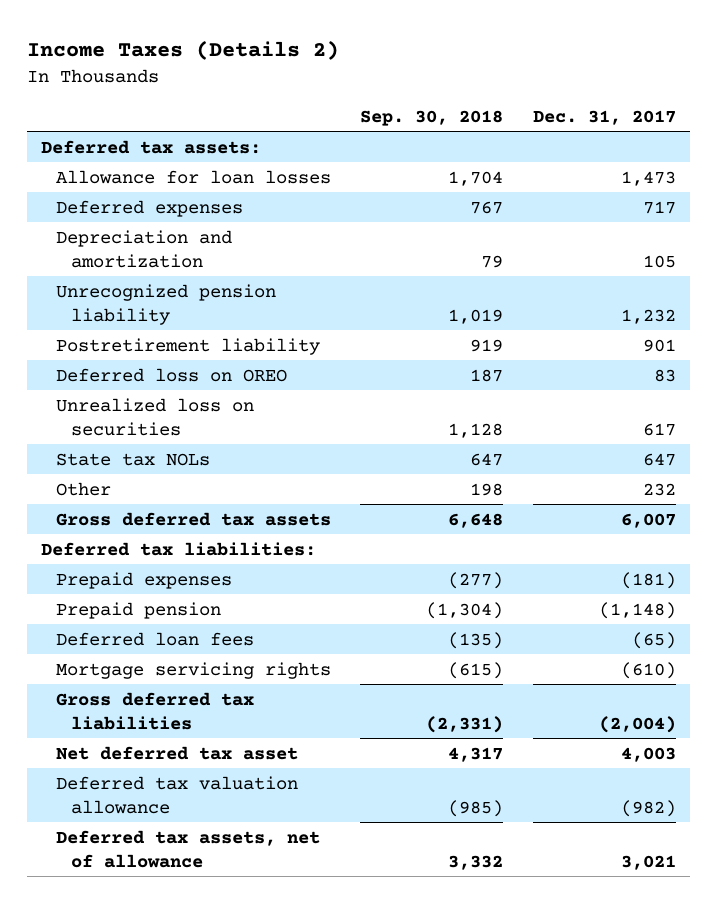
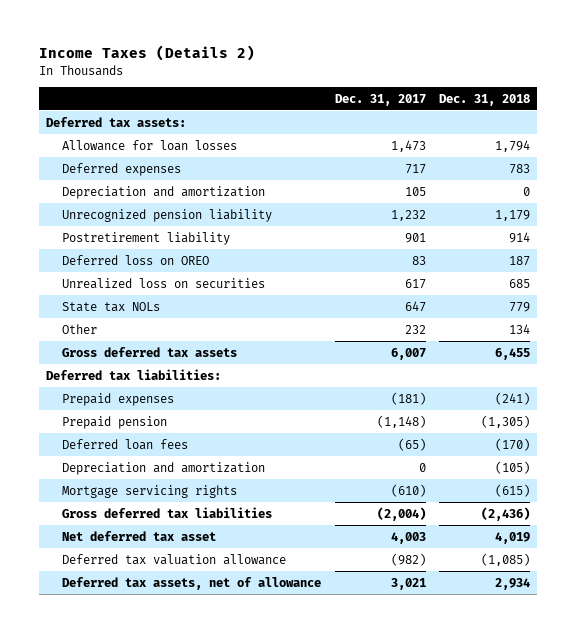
[360,109,504,126] Sep. 30, 2018 -> none
none -> [438,93,530,106] Dec. 31, 2018
none -> [62,461,266,475] Depreciation and amortization

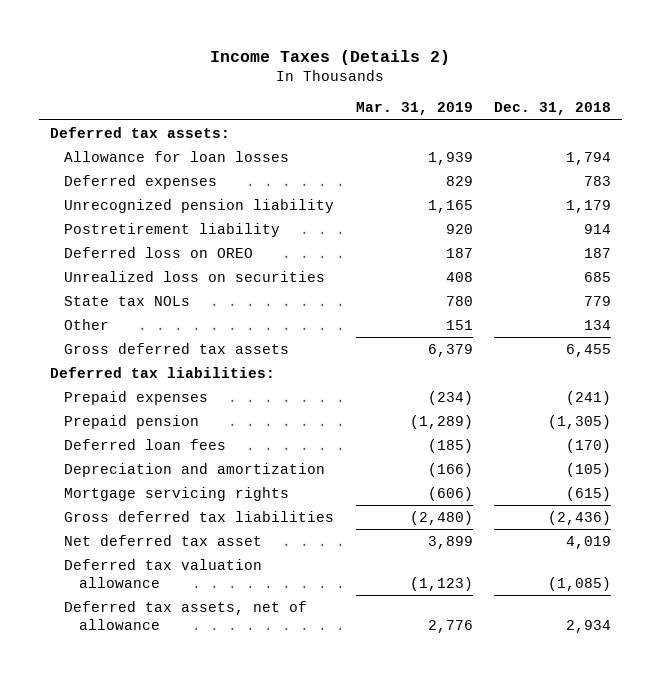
[334,93,426,106] Dec. 31, 2017 -> none
none -> [355,102,473,116] Mar. 31, 2019
[62,185,266,199] Depreciation and amortization -> none

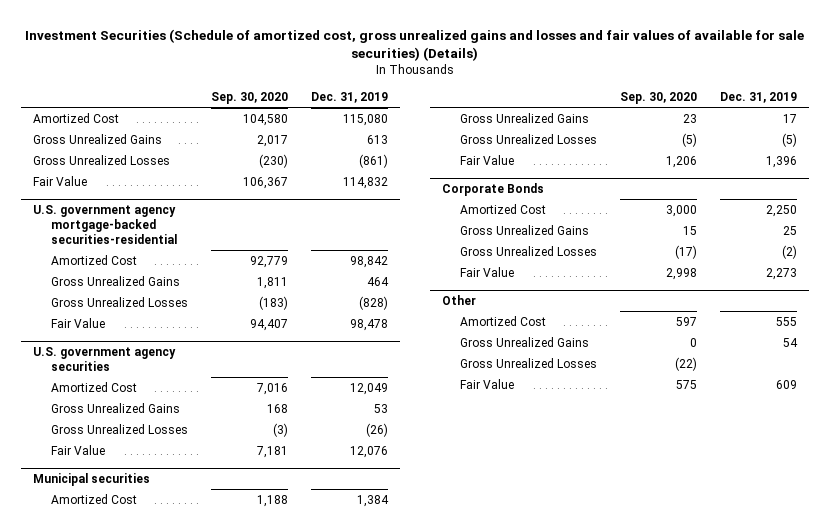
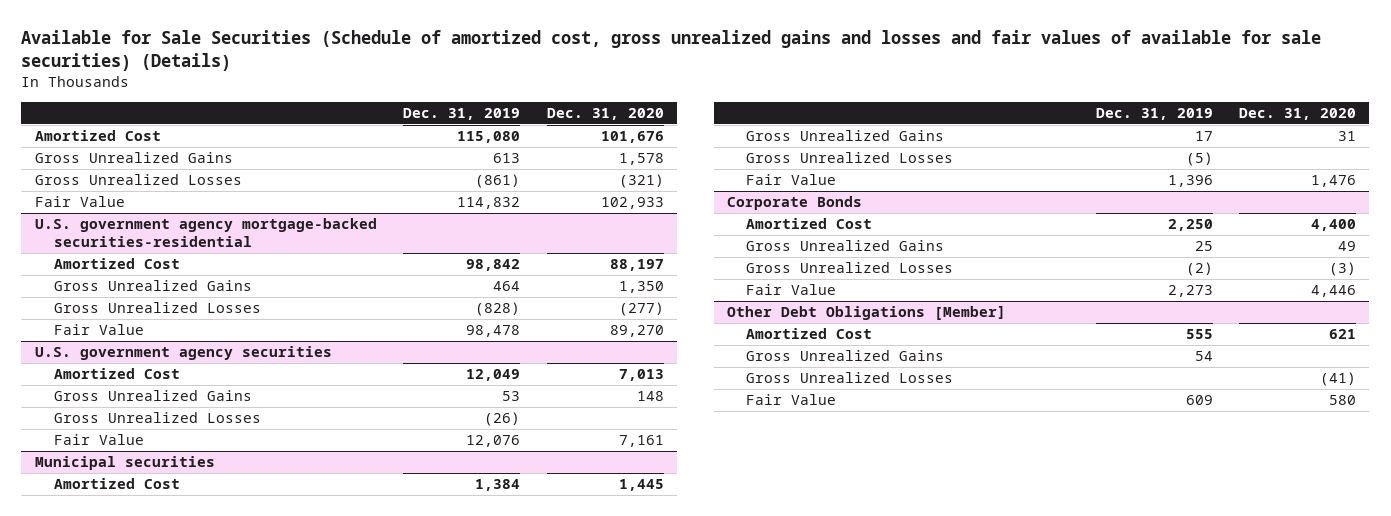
[25,28,805,62] Investment Securities (Schedule of amortized cost, gross unrealized gains and losses and fair values of available for sale securities) (Details) -> [21,30,1322,72] Available for Sale Securities (Schedule of amortized cost, gross unrealized gains and losses and fair values of available for sale securities) (Details)
[211,91,289,104] Sep. 30, 2020 -> none
none -> [546,107,664,120] Dec. 31, 2020
[441,295,476,306] Other -> [727,306,1007,321] Other Debt Obligations [Member]

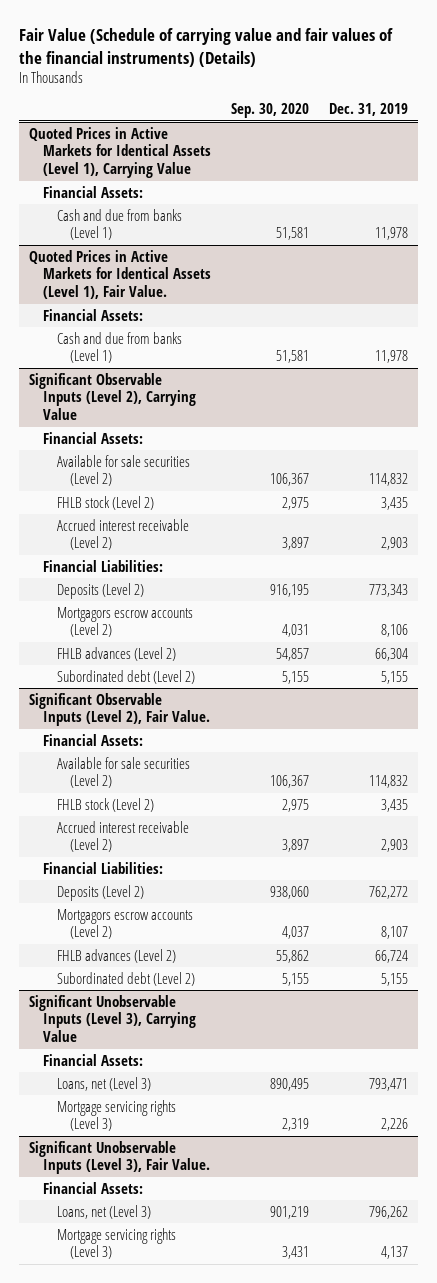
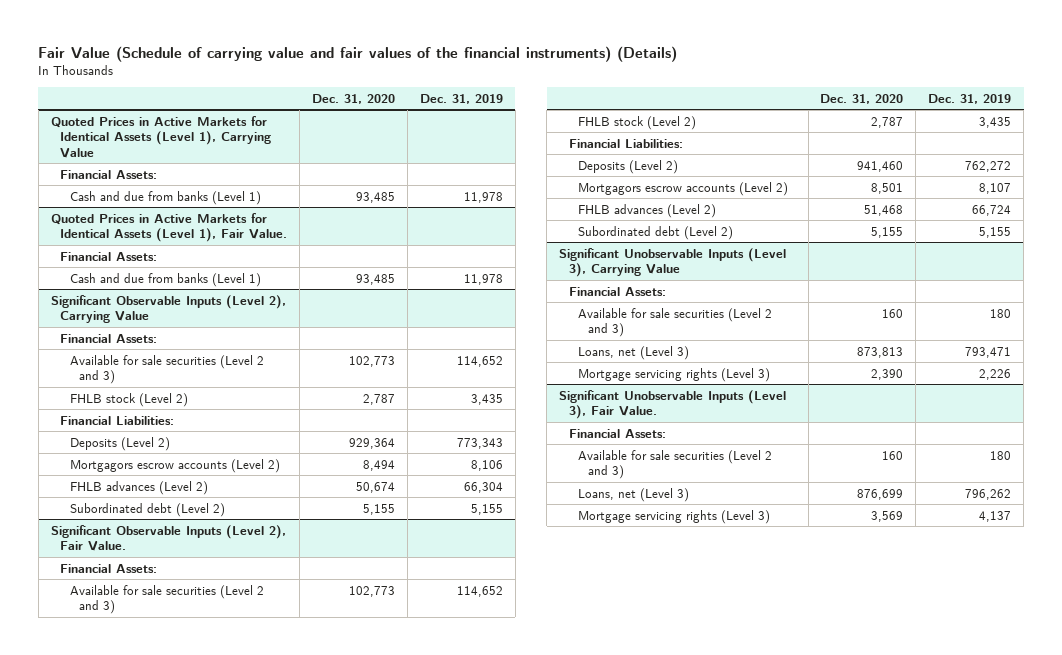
[231,103,310,119] Sep. 30, 2020 -> none
none -> [311,93,395,104] Dec. 31, 2020
[56,454,190,487] Available for sale securities (Level 2) -> [69,354,264,385] Available for sale securities (Level 2 and 3)
[369,473,409,487] 114,832 -> [456,355,503,367] 114,652
[56,518,189,551] Accrued interest receivable (Level 2) -> none
[56,756,190,789] Available for sale securities (Level 2) -> [69,584,264,615] Available for sale securities (Level 2 and 3)
[369,775,409,789] 114,832 -> [456,585,503,597] 114,652
[56,820,189,853] Accrued interest receivable (Level 2) -> none
none -> [578,307,773,338] Available for sale securities (Level 2 and 3)
none -> [578,449,773,480] Available for sale securities (Level 2 and 3)

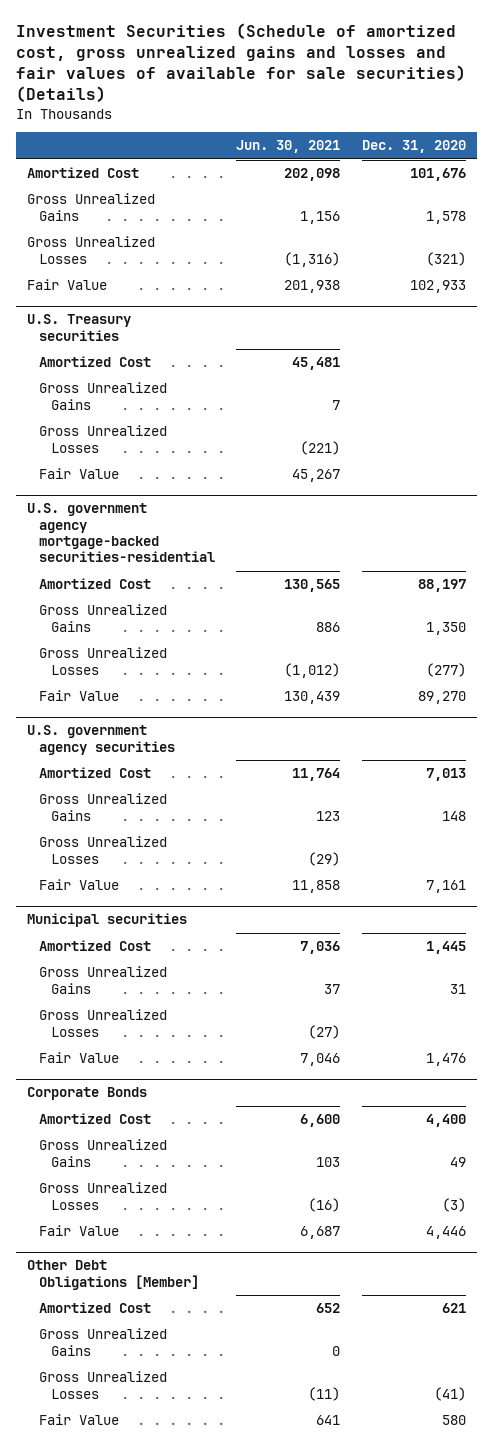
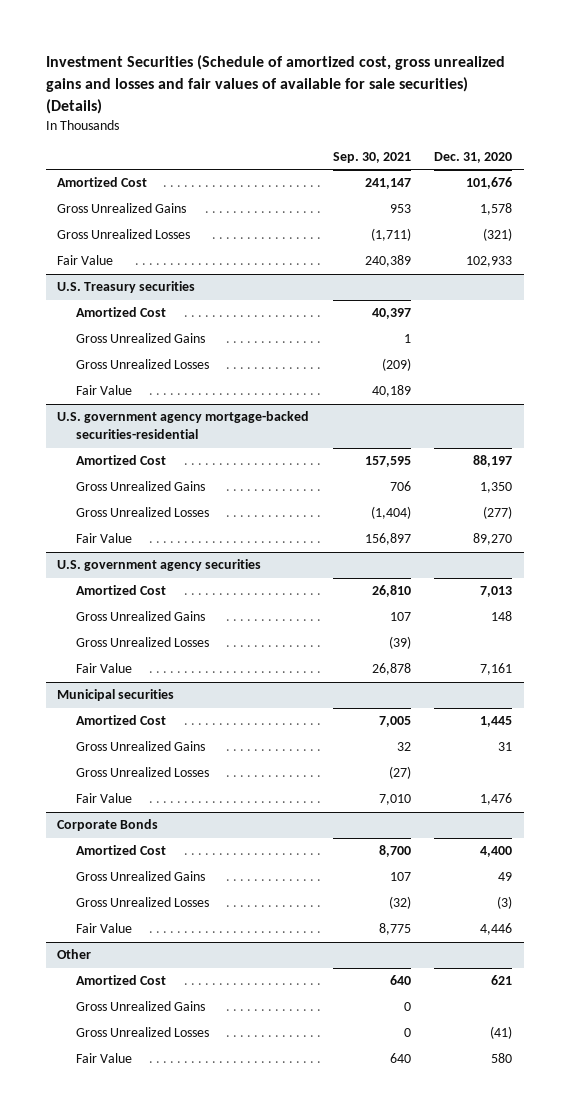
[236,140,341,154] Jun. 30, 2021 -> none
none -> [332,151,411,163] Sep. 30, 2021
[26,1260,199,1290] Other Debt Obligations [Member] -> [57,949,92,960] Other

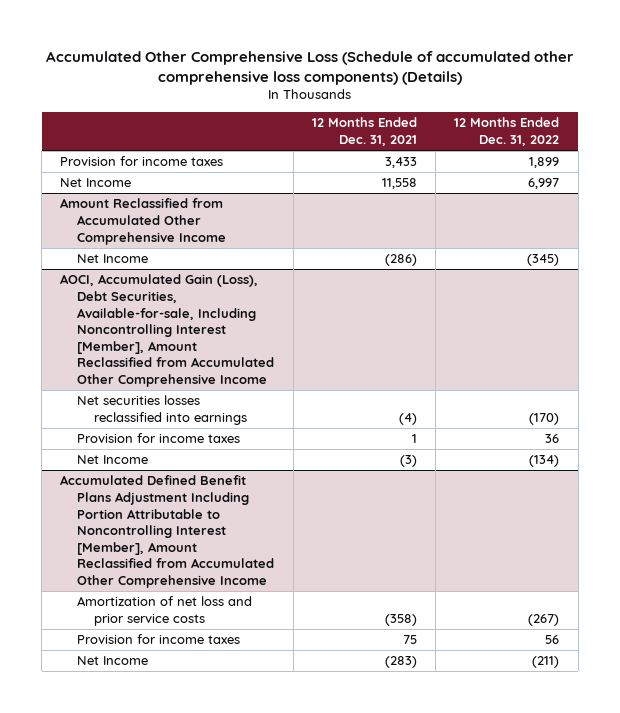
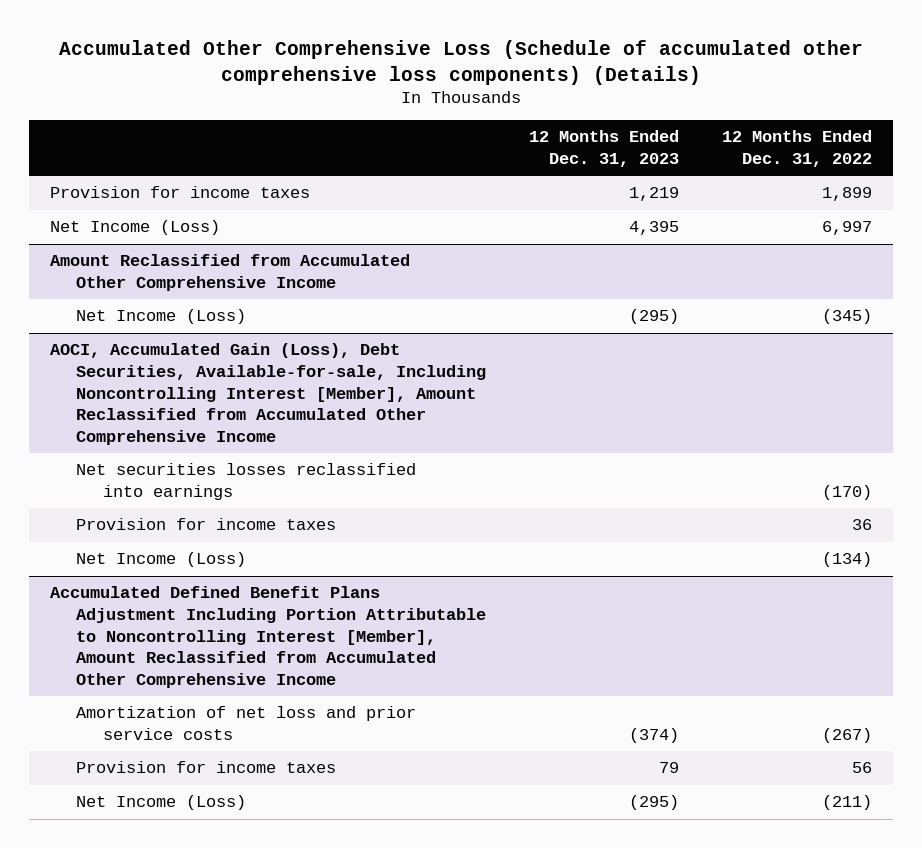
[311,117,417,147] 12 Months Ended Dec. 31, 2021 -> none
none -> [529,130,680,168] 12 Months Ended Dec. 31, 2023
[60,178,132,188] Net Income -> [49,220,220,236] Net Income (Loss)
[77,254,149,264] Net Income -> [76,309,247,325] Net Income (Loss)
[77,455,149,465] Net Income -> [76,552,247,568] Net Income (Loss)
[77,656,149,666] Net Income -> [76,795,247,811] Net Income (Loss)

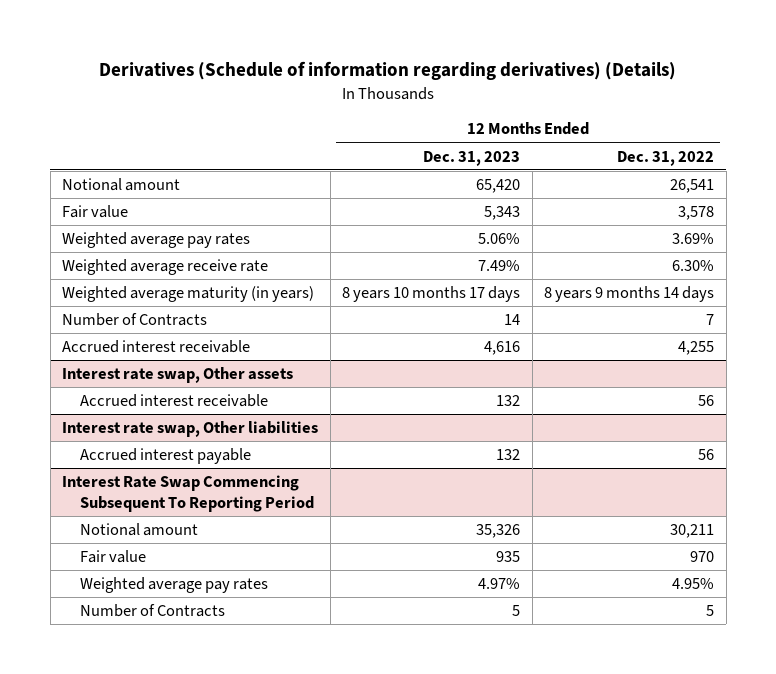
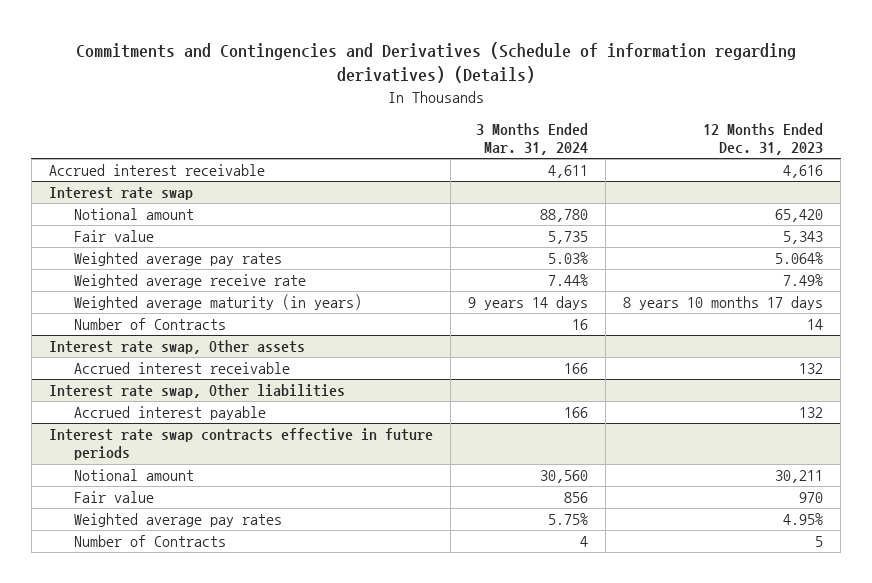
[99,61,677,81] Derivatives (Schedule of information regarding derivatives) (Details) -> [76,41,797,84] Commitments and Contingencies and Derivatives (Schedule of information regarding derivatives) (Details)
[617,150,715,166] Dec. 31, 2022 -> none
none -> [476,122,589,155] 3 Months Ended Mar. 31, 2024
[62,340,251,354] Accrued interest receivable -> [48,164,265,177] Accrued interest receivable
none -> [48,187,193,201] Interest rate swap
[478,233,521,245] 5.06% -> [775,252,824,265] 5.064%
[62,475,315,513] Interest Rate Swap Commencing Subsequent To Reporting Period -> none
none -> [48,428,433,461] Interest rate swap contracts effective in future periods
[476,524,521,539] 35,326 -> [775,470,824,484] 30,211
[496,551,521,563] 935 -> [799,492,824,504] 970
[478,578,521,590] 4.97% -> [783,513,824,526] 4.95%

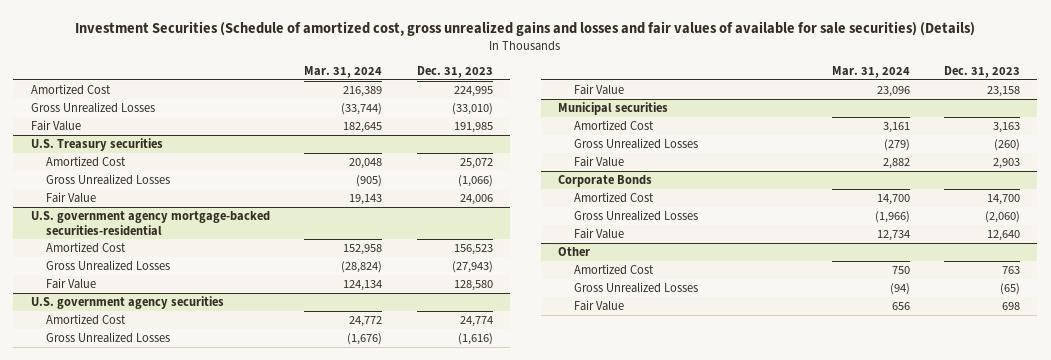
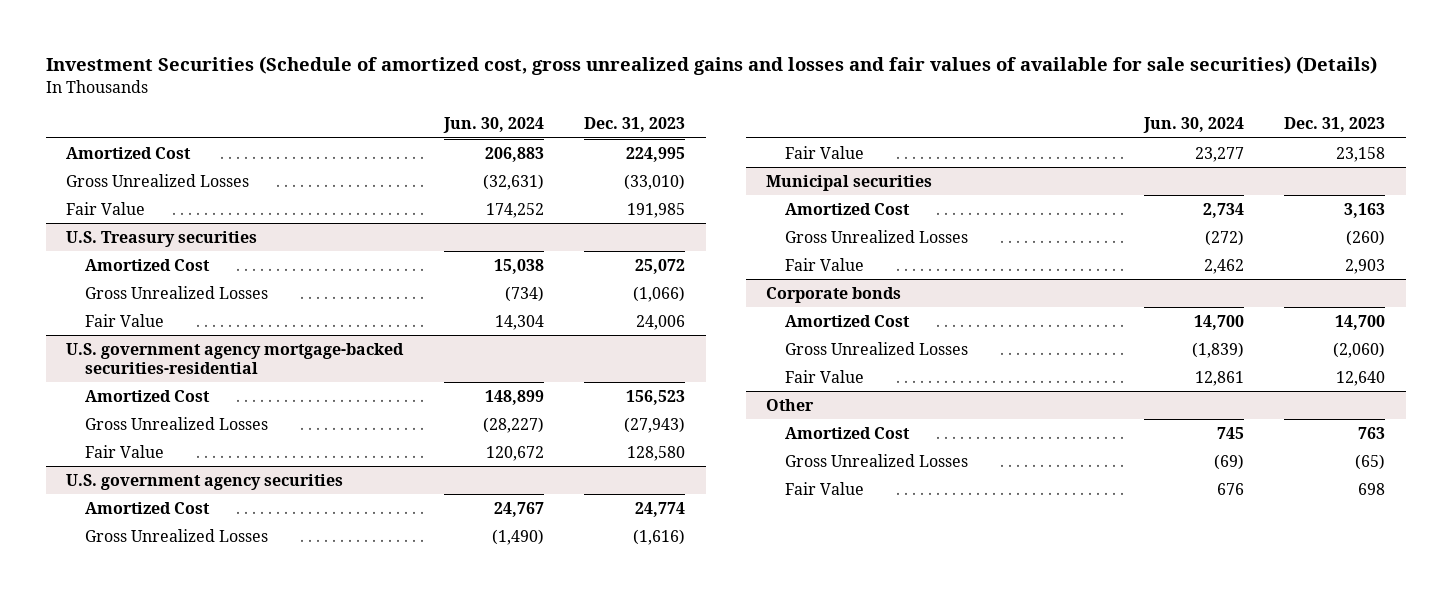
[304,66,383,79] Mar. 31, 2024 -> none
none -> [442,117,544,134] Jun. 30, 2024
[558,174,653,187] Corporate Bonds -> [766,287,902,304] Corporate bonds

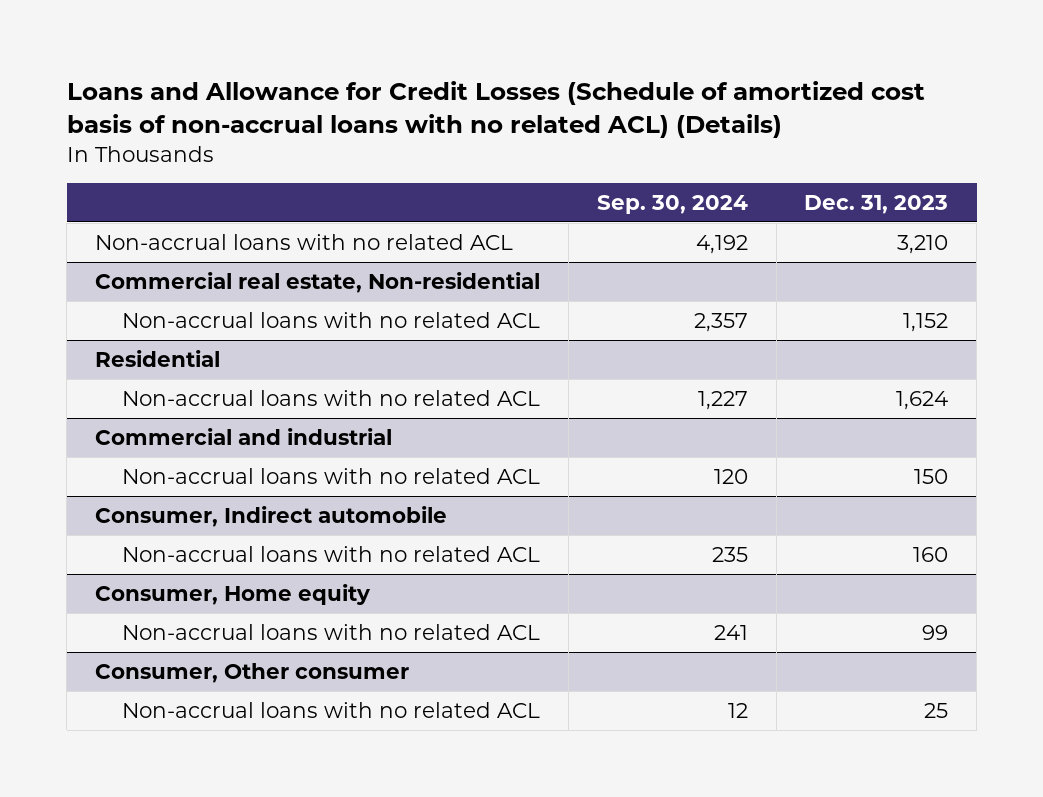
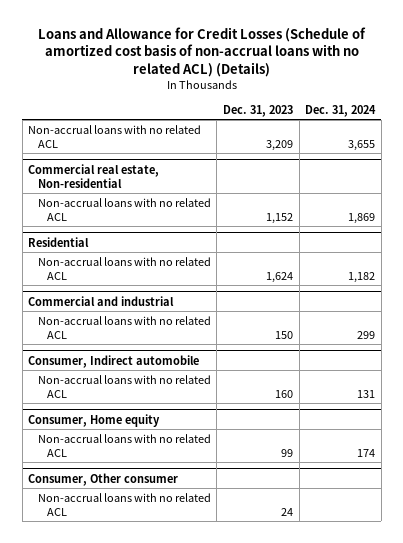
[596,195,748,215] Sep. 30, 2024 -> none
none -> [305,104,377,117] Dec. 31, 2024
[897,234,949,254] 3,210 -> [265,139,293,151] 3,209
[924,702,949,718] 25 -> [280,507,293,516] 24

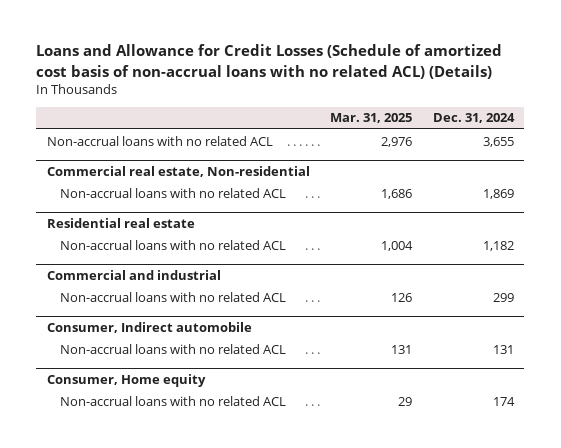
[222,104,293,117] Dec. 31, 2023 -> none
none -> [330,113,413,124] Mar. 31, 2025
[28,236,90,247] Residential -> [46,217,195,228] Residential real estate
[28,472,179,486] Consumer, Other consumer -> none
[37,492,211,516] Non-accrual loans with no related ACL -> none

